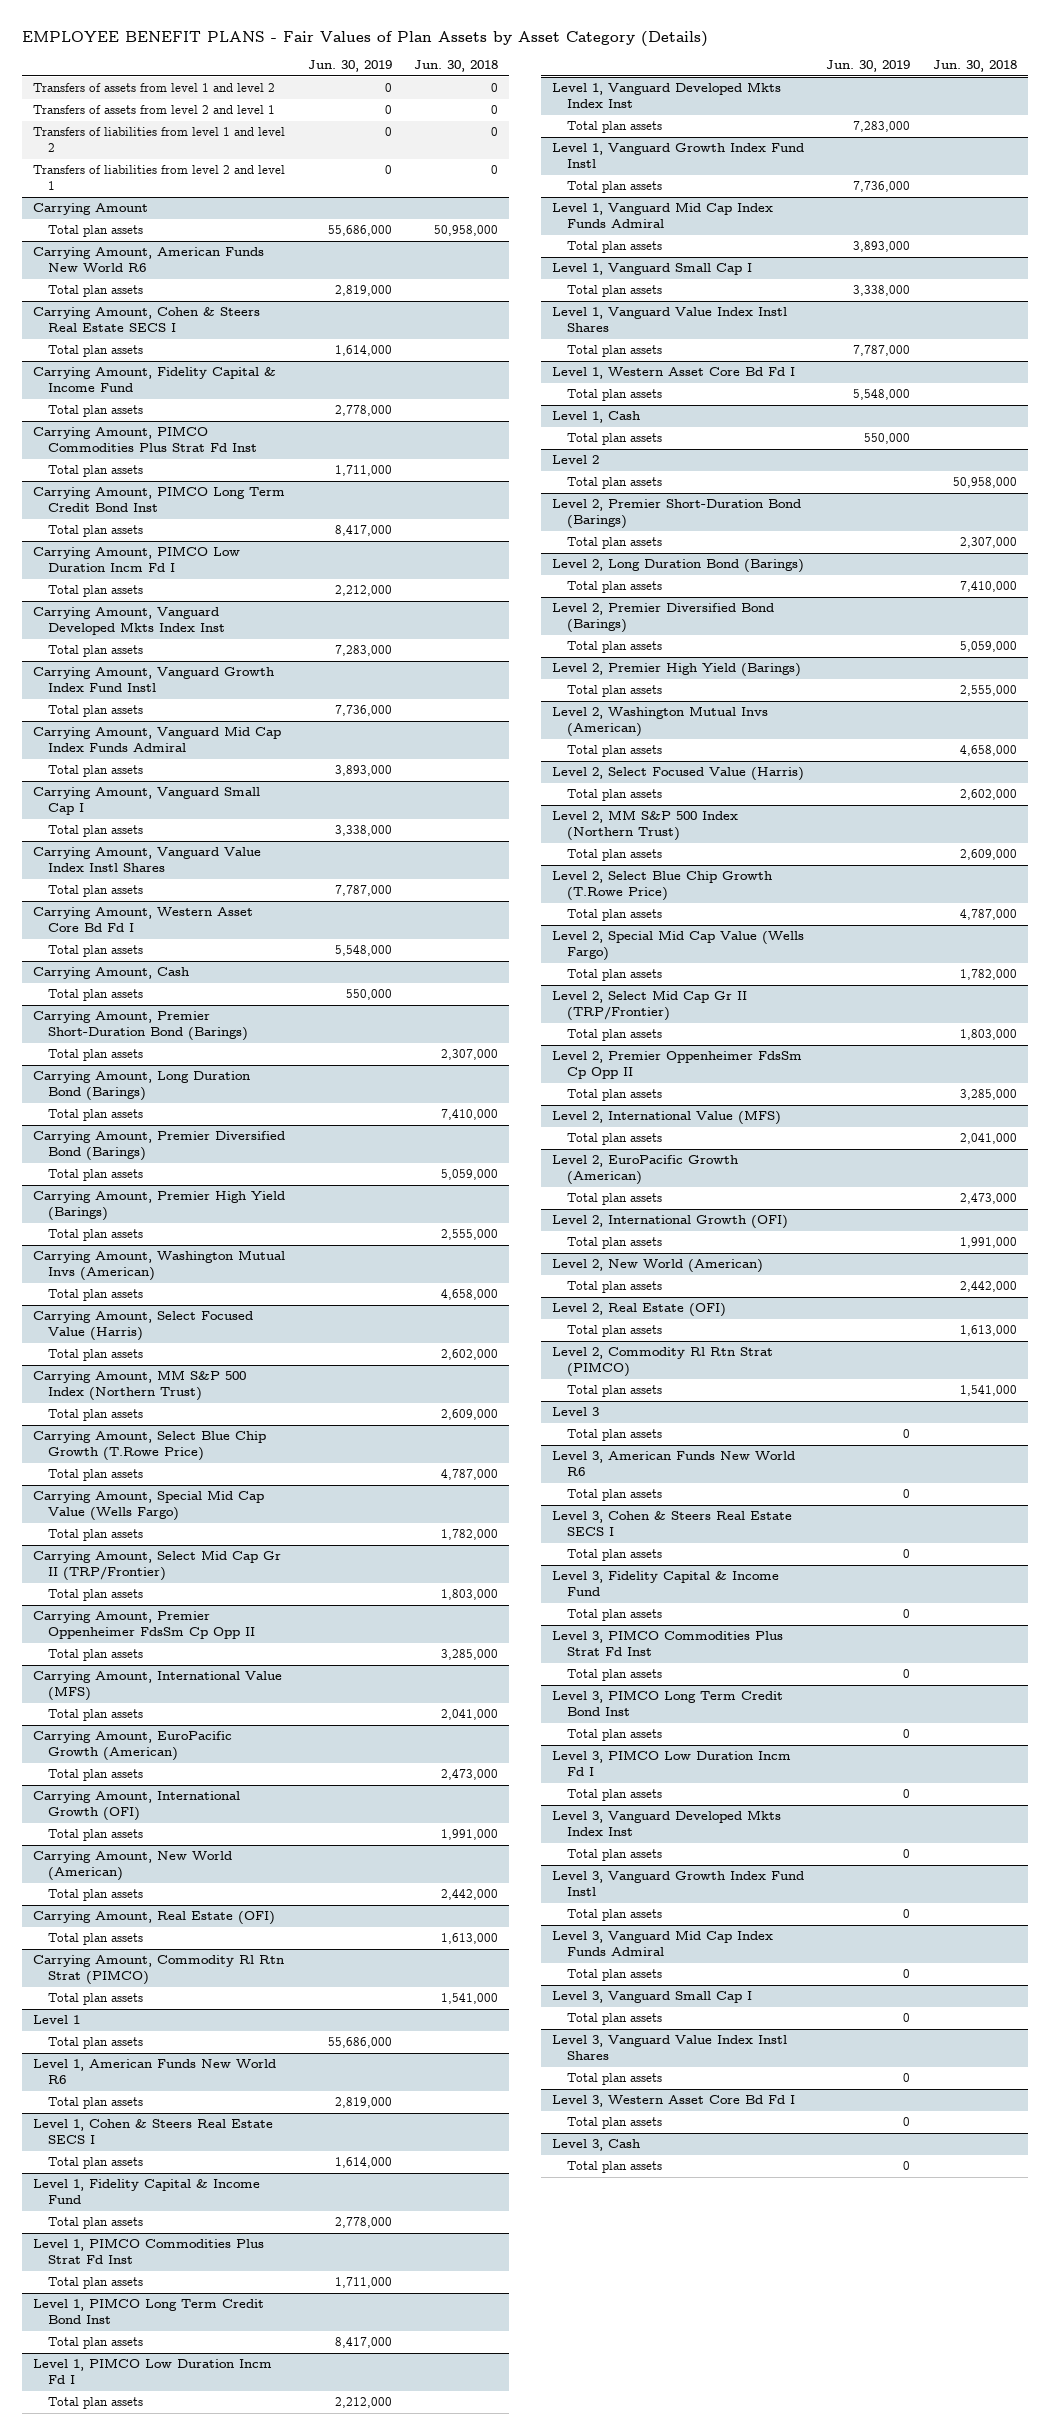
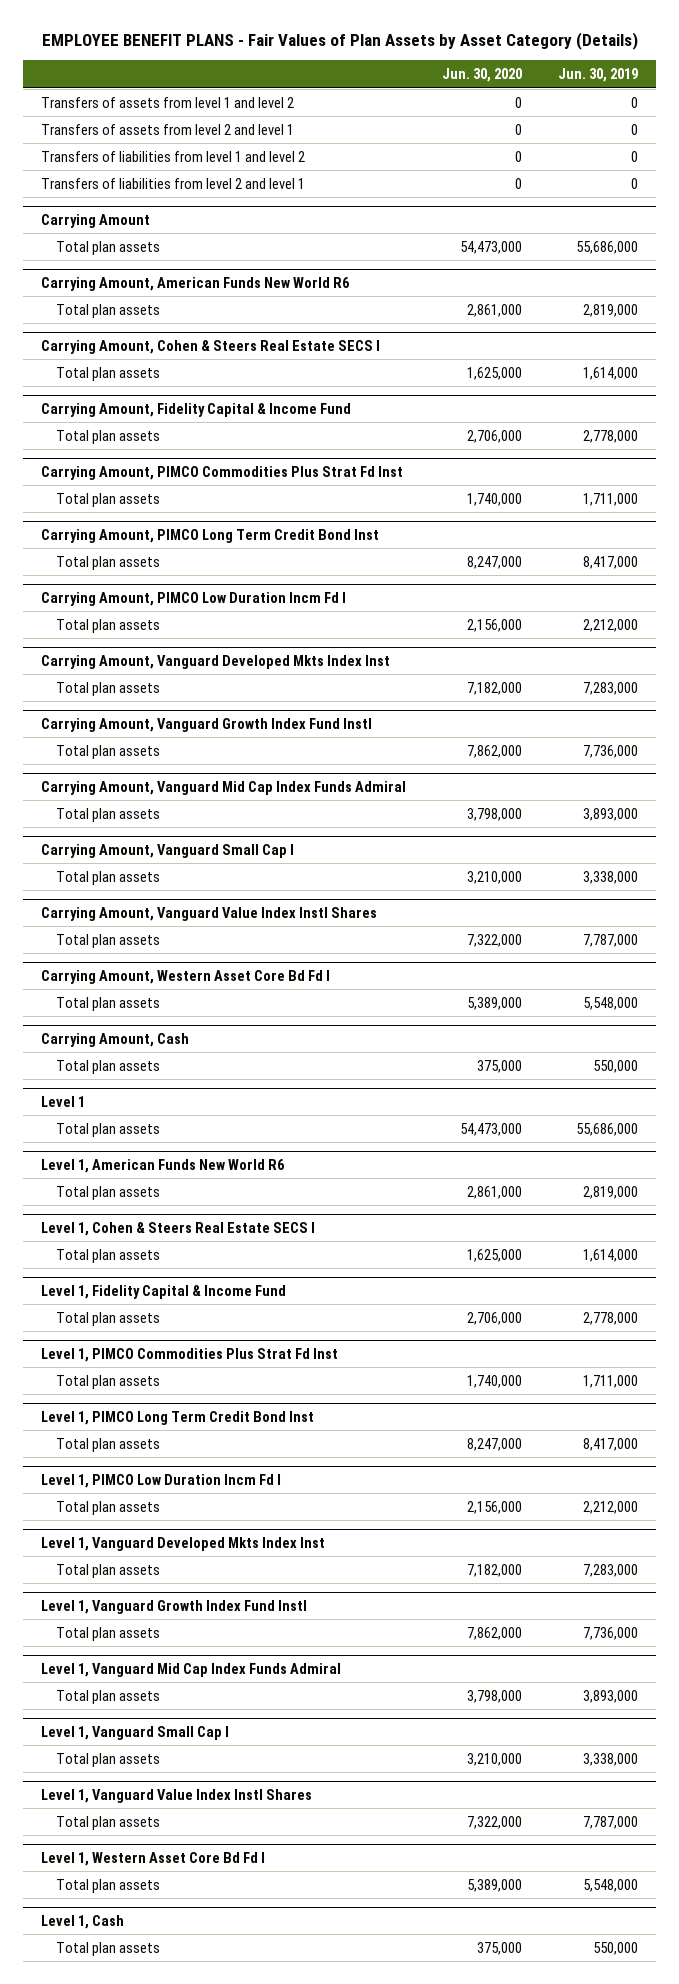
[414,60,499,73] Jun. 30, 2018 -> none
none -> [442,68,523,83] Jun. 30, 2020
[33,1011,249,1042] Carrying Amount, Premier Short-Duration Bond (Barings) -> none
[48,1049,144,1062] Total plan assets -> none
[33,1071,251,1102] Carrying Amount, Long Duration Bond (Barings) -> none
[48,1109,144,1122] Total plan assets -> none
[33,1131,286,1162] Carrying Amount, Premier Diversified Bond (Barings) -> none
[48,1169,144,1182] Total plan assets -> none
[33,1191,286,1222] Carrying Amount, Premier High Yield (Barings) -> none
[48,1229,144,1242] Total plan assets -> none
[33,1250,286,1282] Carrying Amount, Washington Mutual Invs (American) -> none
[48,1289,144,1302] Total plan assets -> none
[33,1311,254,1342] Carrying Amount, Select Focused Value (Harris) -> none
[48,1349,144,1362] Total plan assets -> none
[33,1370,247,1402] Carrying Amount, MM S&P 500 Index (Northern Trust) -> none
[48,1409,144,1422] Total plan assets -> none
[33,1431,267,1462] Carrying Amount, Select Blue Chip Growth (T.Rowe Price) -> none
[48,1469,144,1482] Total plan assets -> none
[33,1490,265,1522] Carrying Amount, Special Mid Cap Value (Wells Fargo) -> none
[48,1529,144,1542] Total plan assets -> none
[33,1550,282,1582] Carrying Amount, Select Mid Cap Gr II (TRP/Frontier) -> none
[48,1589,144,1602] Total plan assets -> none
[33,1611,256,1640] Carrying Amount, Premier Oppenheimer FdsSm Cp Opp II -> none
[48,1649,144,1662] Total plan assets -> none
[33,1671,283,1702] Carrying Amount, International Value (MFS) -> none
[48,1709,144,1722] Total plan assets -> none
[33,1731,233,1762] Carrying Amount, EuroPacific Growth (American) -> none
[48,1769,144,1782] Total plan assets -> none
[33,1791,241,1822] Carrying Amount, International Growth (OFI) -> none
[48,1829,144,1842] Total plan assets -> none
[33,1851,233,1882] Carrying Amount, New World (American) -> none
[48,1889,144,1902] Total plan assets -> none
[33,1911,276,1926] Carrying Amount, Real Estate (OFI) -> none
[48,1933,144,1946] Total plan assets -> none
[33,1955,285,1986] Carrying Amount, Commodity Rl Rtn Strat (PIMCO) -> none
[48,1993,144,2006] Total plan assets -> none
[551,455,599,465] Level 2 -> none
[566,477,662,490] Total plan assets -> none
[551,499,801,530] Level 2, Premier Short-Duration Bond (Barings) -> none
[566,537,662,550] Total plan assets -> none
[551,559,804,574] Level 2, Long Duration Bond (Barings) -> none
[566,581,662,594] Total plan assets -> none
[551,603,774,634] Level 2, Premier Diversified Bond (Barings) -> none
[566,641,662,654] Total plan assets -> none
[551,663,801,678] Level 2, Premier High Yield (Barings) -> none
[566,685,662,698] Total plan assets -> none
[551,706,768,738] Level 2, Washington Mutual Invs (American) -> none
[566,745,662,758] Total plan assets -> none
[551,767,804,782] Level 2, Select Focused Value (Harris) -> none
[566,789,662,802] Total plan assets -> none
[551,810,738,842] Level 2, MM S&P 500 Index (Northern Trust) -> none
[566,849,662,862] Total plan assets -> none
[551,871,772,902] Level 2, Select Blue Chip Growth (T.Rowe Price) -> none
[566,909,662,922] Total plan assets -> none
[551,930,804,962] Level 2, Special Mid Cap Value (Wells Fargo) -> none
[566,969,662,982] Total plan assets -> none
[551,990,747,1022] Level 2, Select Mid Cap Gr II (TRP/Frontier) -> none
[566,1029,662,1042] Total plan assets -> none
[551,1051,802,1080] Level 2, Premier Oppenheimer FdsSm Cp Opp II -> none
[566,1089,662,1102] Total plan assets -> none
[551,1110,781,1126] Level 2, International Value (MFS) -> none
[566,1133,662,1146] Total plan assets -> none
[551,1155,738,1186] Level 2, EuroPacific Growth (American) -> none
[566,1193,662,1206] Total plan assets -> none
[551,1215,788,1230] Level 2, International Growth (OFI) -> none
[566,1237,662,1250] Total plan assets -> none
[551,1259,763,1274] Level 2, New World (American) -> none
[566,1281,662,1294] Total plan assets -> none
[551,1303,726,1318] Level 2, Real Estate (OFI) -> none
[566,1325,662,1338] Total plan assets -> none
[551,1347,773,1378] Level 2, Commodity Rl Rtn Strat (PIMCO) -> none
[566,1385,662,1398] Total plan assets -> none
[551,1407,599,1417] Level 3 -> none
[566,1429,662,1442] Total plan assets -> none
[551,1451,795,1477] Level 3, American Funds New World R6 -> none
[566,1489,662,1502] Total plan assets -> none
[551,1511,792,1537] Level 3, Cohen & Steers Real Estate SECS I -> none
[566,1549,662,1562] Total plan assets -> none
[551,1571,779,1597] Level 3, Fidelity Capital & Income Fund -> none
[566,1609,662,1622] Total plan assets -> none
[551,1630,783,1657] Level 3, PIMCO Commodities Plus Strat Fd Inst -> none
[566,1669,662,1682] Total plan assets -> none
[551,1690,783,1717] Level 3, PIMCO Long Term Credit Bond Inst -> none
[566,1729,662,1742] Total plan assets -> none
[551,1750,791,1777] Level 3, PIMCO Low Duration Incm Fd I -> none
[566,1789,662,1802] Total plan assets -> none
[551,1810,781,1837] Level 3, Vanguard Developed Mkts Index Inst -> none
[566,1849,662,1862] Total plan assets -> none
[551,1871,804,1897] Level 3, Vanguard Growth Index Fund Instl -> none
[566,1909,662,1922] Total plan assets -> none
[551,1930,773,1957] Level 3, Vanguard Mid Cap Index Funds Admiral -> none
[566,1969,662,1982] Total plan assets -> none
[551,1991,752,2004] Level 3, Vanguard Small Cap I -> none
[566,2013,662,2026] Total plan assets -> none
[551,2035,787,2061] Level 3, Vanguard Value Index Instl Shares -> none
[566,2073,662,2086] Total plan assets -> none
[551,2095,795,2108] Level 3, Western Asset Core Bd Fd I -> none
[566,2117,662,2130] Total plan assets -> none
[551,2139,640,2152] Level 3, Cash -> none
[566,2161,662,2174] Total plan assets -> none

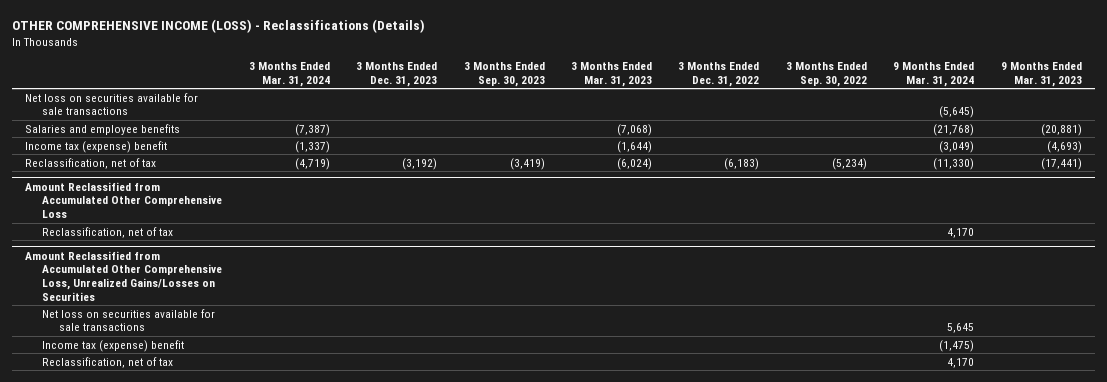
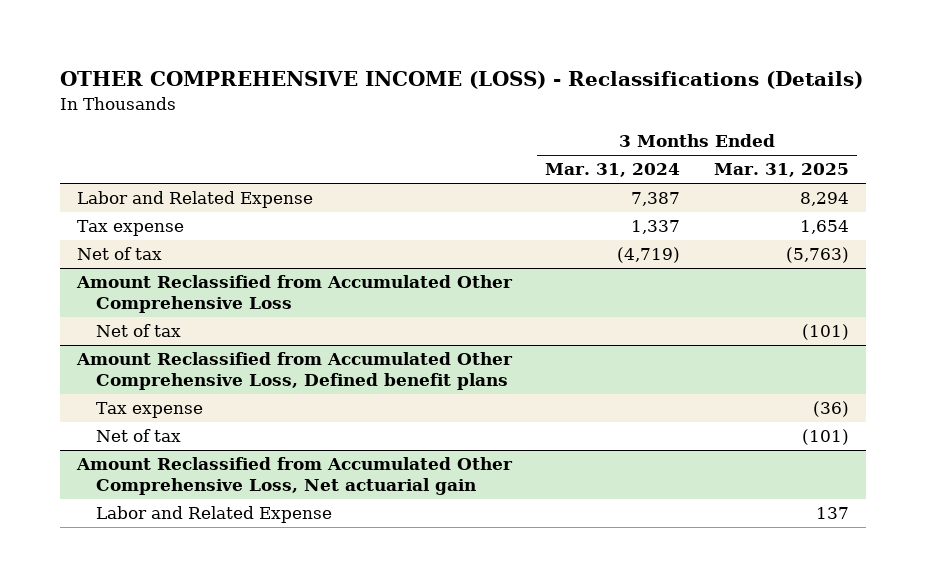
[356,61,438,87] 3 Months Ended Dec. 31, 2023 -> none
[463,61,545,87] 3 Months Ended Sep. 30, 2023 -> none
[571,61,653,87] 3 Months Ended Mar. 31, 2023 -> none
[678,61,760,87] 3 Months Ended Dec. 31, 2022 -> none
[785,61,867,87] 3 Months Ended Sep. 30, 2022 -> none
[893,61,975,87] 9 Months Ended Mar. 31, 2024 -> none
[1000,61,1082,87] 9 Months Ended Mar. 31, 2023 -> none
none -> [713,163,849,178] Mar. 31, 2025
[25,92,199,116] Net loss on securities available for sale transactions -> none
[25,123,181,135] Salaries and employee benefits -> none
none -> [76,191,313,209] Labor and Related Expense
[25,140,168,153] Income tax (expense) benefit -> [76,220,184,237] Tax expense
[294,140,330,153] (1,337) -> [631,220,681,235] 1,337
[25,157,157,169] Reclassification, net of tax -> [76,247,162,261] Net of tax
[42,308,216,332] Net loss on securities available for sale transactions -> none
[42,339,185,352] Income tax (expense) benefit -> none
[42,356,174,368] Reclassification, net of tax -> none
[42,226,174,238] Reclassification, net of tax -> [96,324,182,338] Net of tax
none -> [75,352,513,391] Amount Reclassified from Accumulated Other Comprehensive Loss, Defined benefit plans
none -> [96,402,204,419] Tax expense
none -> [96,429,182,443] Net of tax
[25,250,223,301] Amount Reclassified from Accumulated Other Comprehensive Loss, Unrealized Gains/Losses on Securities -> [75,457,513,496] Amount Reclassified from Accumulated Other Comprehensive Loss, Net actuarial gain
none -> [96,506,333,524] Labor and Related Expense

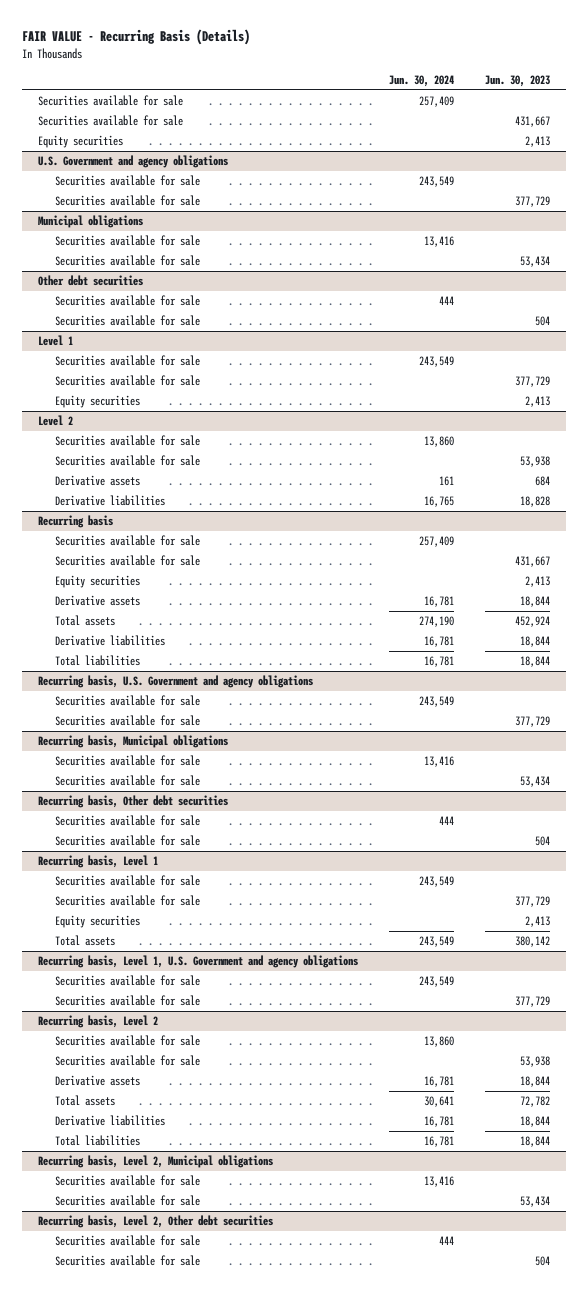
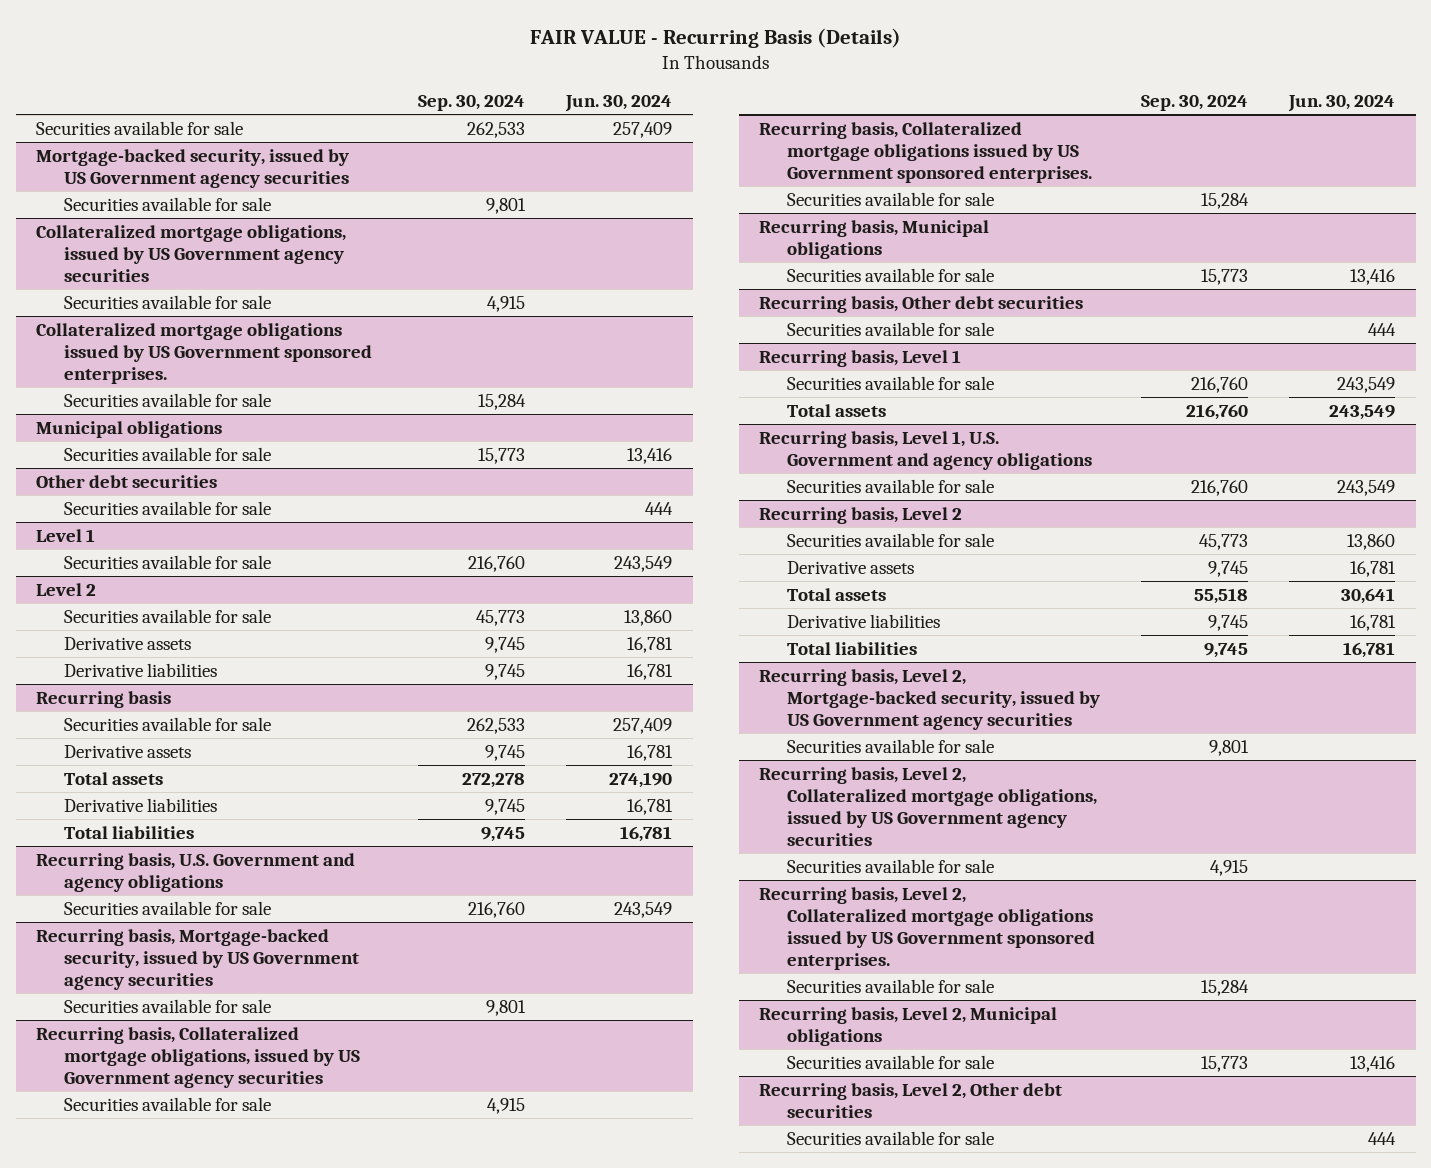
[485,75,551,88] Jun. 30, 2023 -> none
none -> [418,94,526,111] Sep. 30, 2024
[37,115,183,127] Securities available for sale -> none
[37,135,123,149] Equity securities -> none
[37,155,228,169] U.S. Government and agency obligations -> none
[55,175,201,187] Securities available for sale -> none
[55,195,201,207] Securities available for sale -> none
none -> [36,148,350,188] Mortgage-backed security, issued by US Government agency securities
none -> [64,196,272,211] Securities available for sale
none -> [36,224,347,282] Collateralized mortgage obligations, issued by US Government agency securities
none -> [64,294,272,309] Securities available for sale
none -> [36,322,373,384] Collateralized mortgage obligations issued by US Government sponsored enterprises.
none -> [64,392,272,407] Securities available for sale
[55,255,201,267] Securities available for sale -> none
[55,315,201,327] Securities available for sale -> none
[55,375,201,387] Securities available for sale -> none
[55,395,141,409] Equity securities -> none
[55,455,201,467] Securities available for sale -> none
[438,476,454,487] 161 -> [627,636,674,653] 16,781
[423,496,454,508] 16,765 -> [627,663,674,680] 16,781
[55,555,201,567] Securities available for sale -> none
[55,575,141,589] Equity securities -> none
[55,715,201,727] Securities available for sale -> none
none -> [36,928,360,990] Recurring basis, Mortgage-backed security, issued by US Government agency securities
none -> [64,998,272,1013] Securities available for sale
none -> [36,1026,361,1088] Recurring basis, Collateralized mortgage obligations, issued by US Government agency securities
none -> [64,1096,272,1111] Securities available for sale
none -> [759,121,1093,183] Recurring basis, Collateralized mortgage obligations issued by US Government sponsored enterprises.
none -> [787,191,995,206] Securities available for sale
[55,775,201,787] Securities available for sale -> none
[55,835,201,847] Securities available for sale -> none
[55,895,201,907] Securities available for sale -> none
[55,915,141,929] Equity securities -> none
[55,995,201,1007] Securities available for sale -> none
[55,1055,201,1067] Securities available for sale -> none
none -> [759,668,1101,730] Recurring basis, Level 2, Mortgage-backed security, issued by US Government agency securities
none -> [787,738,995,753] Securities available for sale
none -> [759,766,1098,847] Recurring basis, Level 2, Collateralized mortgage obligations, issued by US Government agency securities
none -> [787,858,995,873] Securities available for sale
none -> [759,886,1096,971] Recurring basis, Level 2, Collateralized mortgage obligations issued by US Government sponsored enterprises.
none -> [787,978,995,993] Securities available for sale
[55,1195,201,1207] Securities available for sale -> none
[55,1255,201,1267] Securities available for sale -> none

